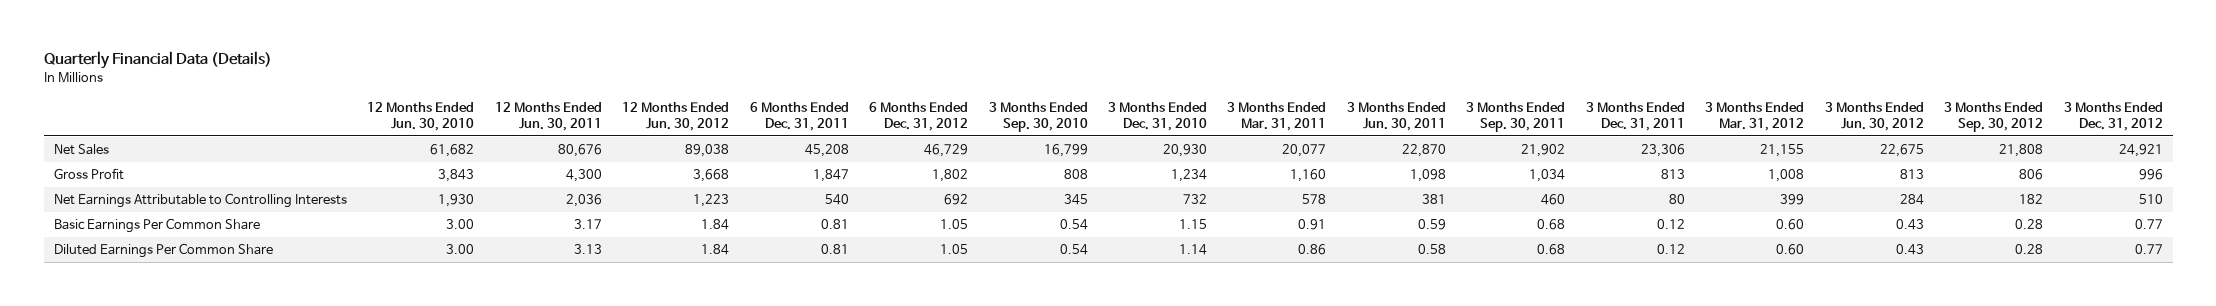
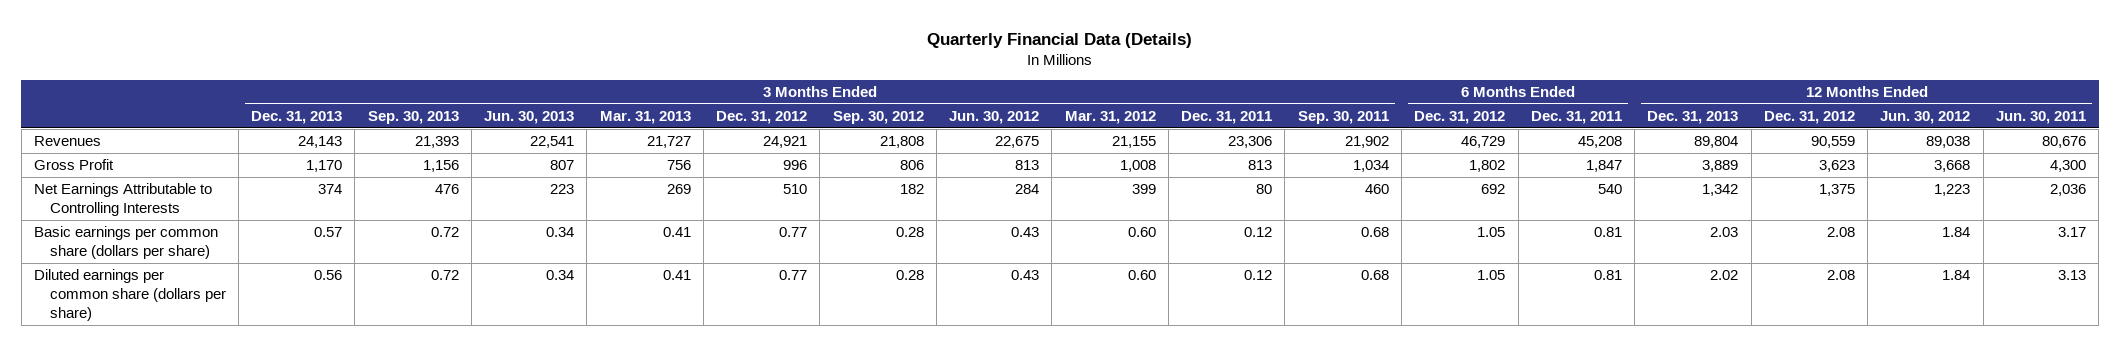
[367,101,475,131] 12 Months Ended Jun. 30, 2010 -> none
[988,101,1088,132] 3 Months Ended Sep. 30, 2010 -> none
[1107,101,1207,131] 3 Months Ended Dec. 31, 2010 -> none
[1227,101,1327,131] 3 Months Ended Mar. 31, 2011 -> none
[1346,101,1446,131] 3 Months Ended Jun. 30, 2011 -> none
none -> [251,110,343,124] Dec. 31, 2013
none -> [367,110,459,124] Sep. 30, 2013
none -> [484,110,575,124] Jun. 30, 2013
none -> [599,110,691,124] Mar. 31, 2013
none -> [1647,110,1739,124] Dec. 31, 2013
none -> [1763,110,1855,124] Dec. 31, 2012
[53,144,109,156] Net Sales -> [34,136,102,147] Revenues
[53,218,260,234] Basic Earnings Per Common Share -> [34,226,219,259] Basic earnings per common share (dollars per share)
[53,243,273,259] Diluted Earnings Per Common Share -> [34,269,226,321] Diluted earnings per common share (dollars per share)

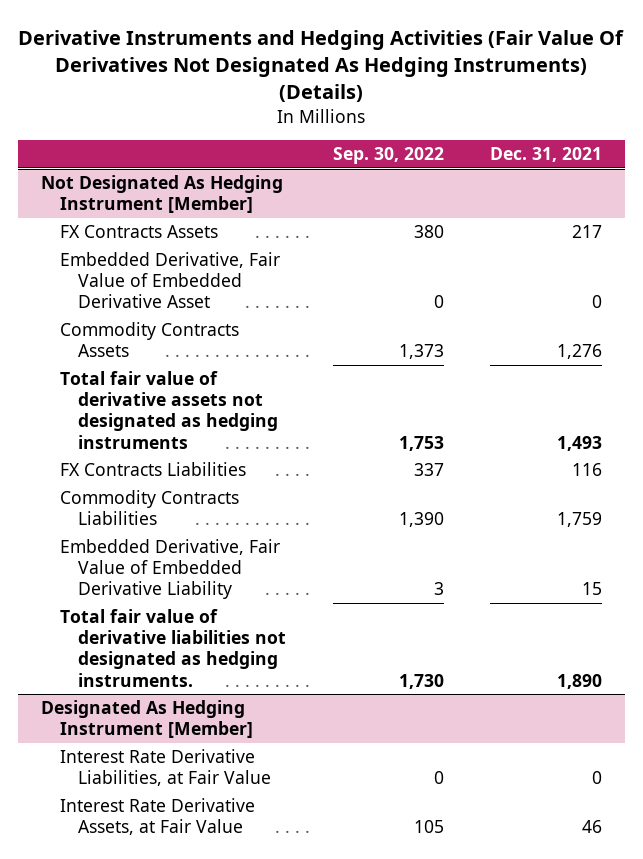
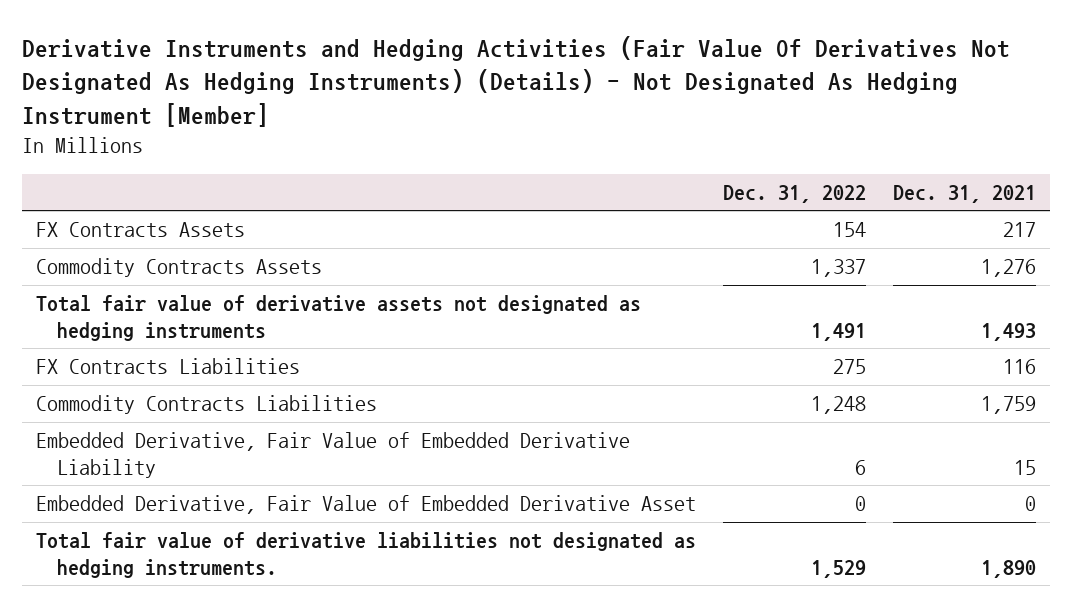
[18,29,625,103] Derivative Instruments and Hedging Activities (Fair Value Of Derivatives Not Designated As Hedging Instruments) (Details) -> [21,35,1010,127] Derivative Instruments and Hedging Activities (Fair Value Of Derivatives Not Designated As Hedging Instruments) (Details) - Not Designated As Hedging Instrument [Member]
[332,147,444,165] Sep. 30, 2022 -> none
none -> [722,184,866,203] Dec. 31, 2022
[40,175,283,214] Not Designated As Hedging Instrument [Member] -> none
[59,252,280,309] Embedded Derivative, Fair Value of Embedded Derivative Asset -> none
none -> [35,495,696,515] Embedded Derivative, Fair Value of Embedded Derivative Asset
[40,700,253,739] Designated As Hedging Instrument [Member] -> none
[59,749,272,787] Interest Rate Derivative Liabilities, at Fair Value -> none
[59,798,255,836] Interest Rate Derivative Assets, at Fair Value -> none

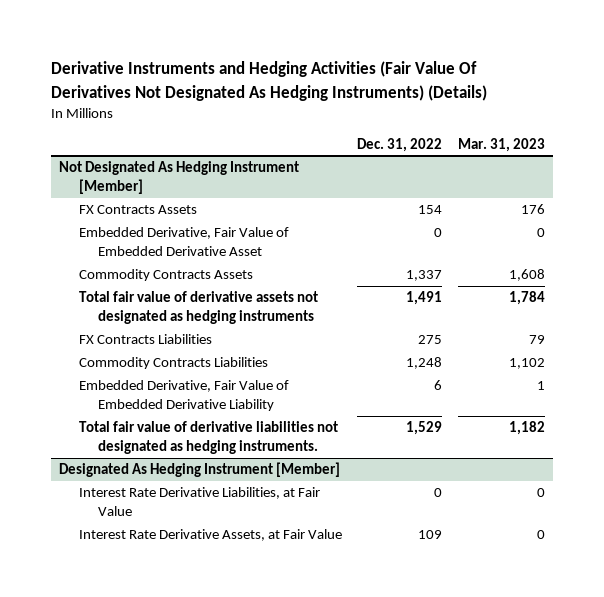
[21,35,1010,127] Derivative Instruments and Hedging Activities (Fair Value Of Derivatives Not Designated As Hedging Instruments) (Details) - Not Designated As Hedging Instrument [Member] -> [51,61,488,101] Derivative Instruments and Hedging Activities (Fair Value Of Derivatives Not Designated As Hedging Instruments) (Details)
[893,184,1037,203] Dec. 31, 2021 -> none
none -> [457,137,545,152] Mar. 31, 2023
none -> [59,161,300,194] Not Designated As Hedging Instrument [Member]
none -> [78,227,289,256] Embedded Derivative, Fair Value of Embedded Derivative Asset
[35,495,696,515] Embedded Derivative, Fair Value of Embedded Derivative Asset -> none
none -> [59,462,341,478] Designated As Hedging Instrument [Member]
none -> [78,487,320,516] Interest Rate Derivative Liabilities, at Fair Value
none -> [78,529,342,542] Interest Rate Derivative Assets, at Fair Value

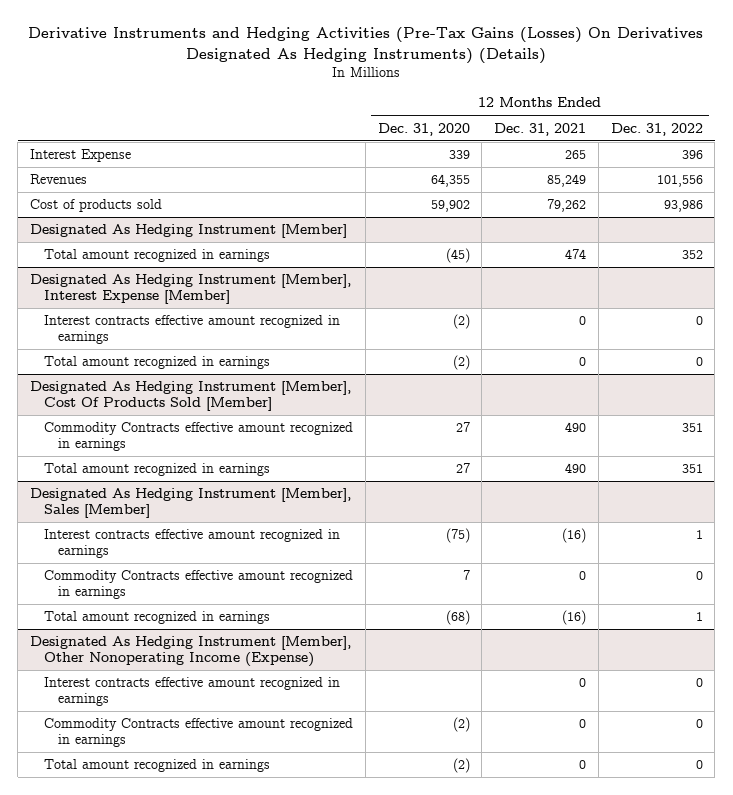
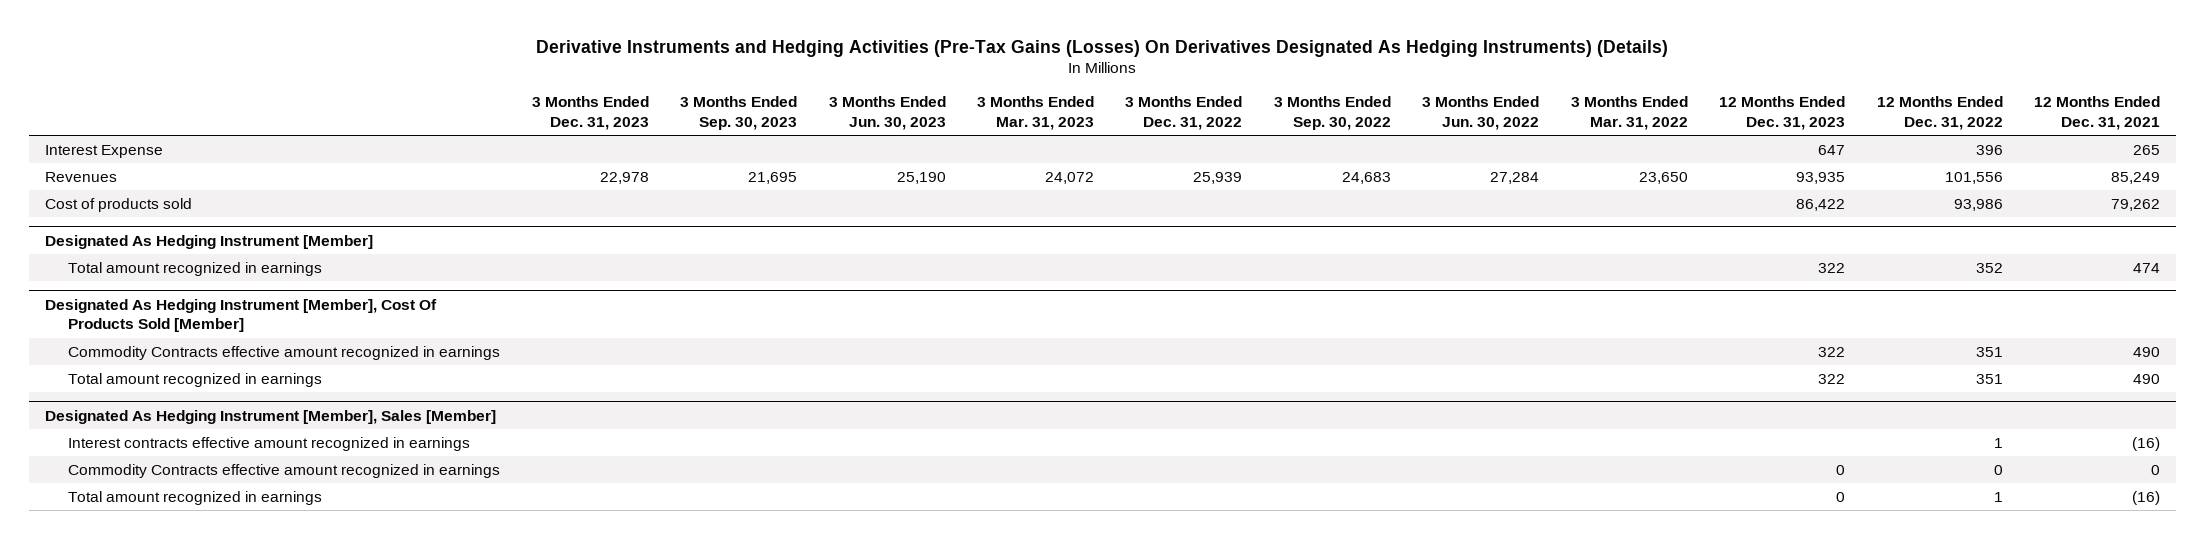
[377,122,470,136] Dec. 31, 2020 -> none
none -> [531,96,649,131] 3 Months Ended Dec. 31, 2023
none -> [680,96,798,131] 3 Months Ended Sep. 30, 2023
none -> [828,96,946,131] 3 Months Ended Jun. 30, 2023
none -> [977,96,1095,131] 3 Months Ended Mar. 31, 2023
none -> [1125,96,1243,131] 3 Months Ended Dec. 31, 2022
none -> [1273,96,1391,131] 3 Months Ended Sep. 30, 2022
none -> [1422,96,1540,131] 3 Months Ended Jun. 30, 2022
none -> [1570,96,1688,131] 3 Months Ended Mar. 31, 2022
none -> [1719,96,1846,131] 12 Months Ended Dec. 31, 2023
[29,274,351,305] Designated As Hedging Instrument [Member], Interest Expense [Member] -> none
[44,315,341,345] Interest contracts effective amount recognized in earnings -> none
[44,356,271,370] Total amount recognized in earnings -> none
[29,636,351,668] Designated As Hedging Instrument [Member], Other Nonoperating Income (Expense) -> none
[44,677,341,707] Interest contracts effective amount recognized in earnings -> none
[44,718,354,748] Commodity Contracts effective amount recognized in earnings -> none
[44,759,271,773] Total amount recognized in earnings -> none

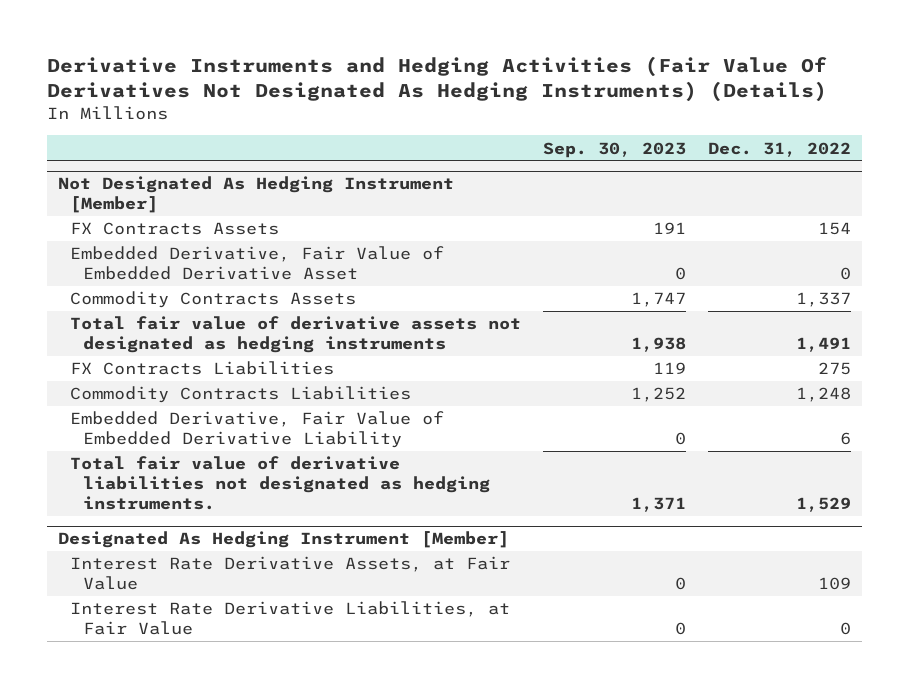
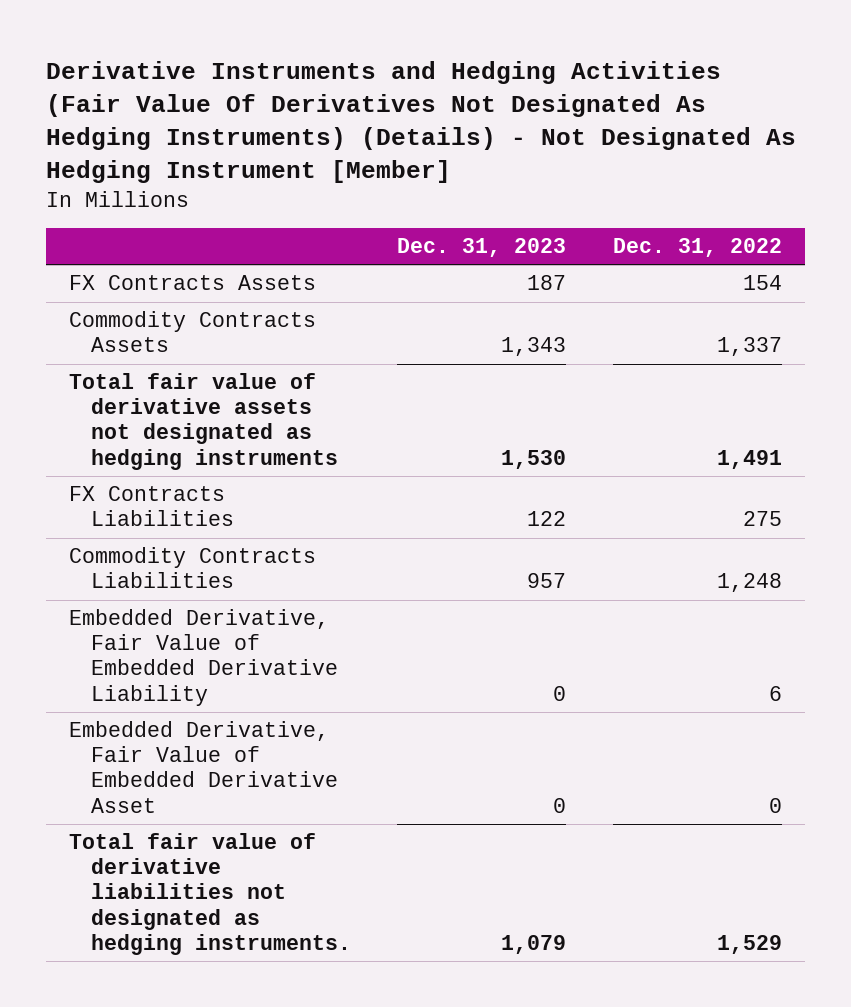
[46,56,827,103] Derivative Instruments and Hedging Activities (Fair Value Of Derivatives Not Designated As Hedging Instruments) (Details) -> [45,60,796,183] Derivative Instruments and Hedging Activities (Fair Value Of Derivatives Not Designated As Hedging Instruments) (Details) - Not Designated As Hedging Instrument [Member]
[543,141,687,158] Sep. 30, 2023 -> none
none -> [397,238,567,258] Dec. 31, 2023
[57,176,454,214] Not Designated As Hedging Instrument [Member] -> none
[70,246,445,281] Embedded Derivative, Fair Value of Embedded Derivative Asset -> none
none -> [68,721,338,813] Embedded Derivative, Fair Value of Embedded Derivative Asset
[57,531,509,549] Designated As Hedging Instrument [Member] -> none
[70,556,511,591] Interest Rate Derivative Assets, at Fair Value -> none
[70,601,511,636] Interest Rate Derivative Liabilities, at Fair Value -> none

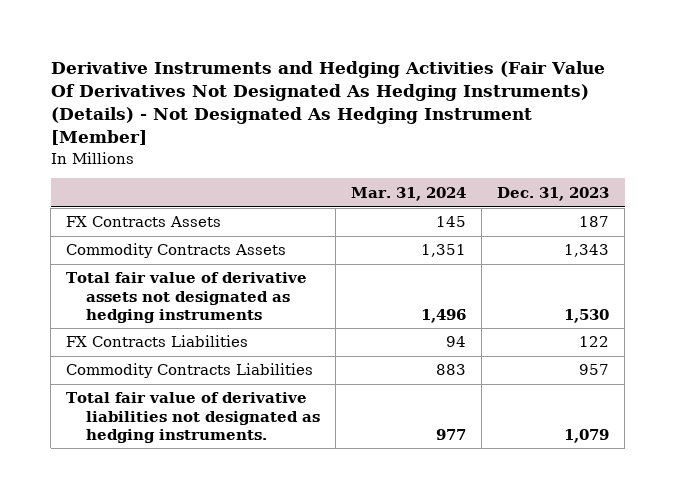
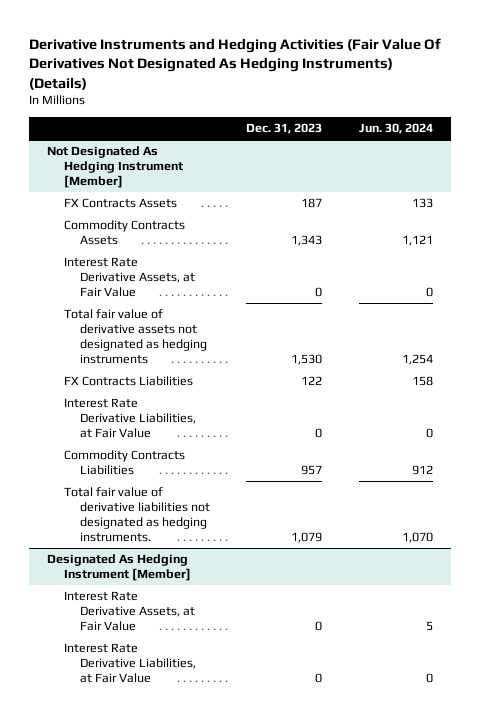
[50,60,605,146] Derivative Instruments and Hedging Activities (Fair Value Of Derivatives Not Designated As Hedging Instruments) (Details) - Not Designated As Hedging Instrument [Member] -> [29,37,442,90] Derivative Instruments and Hedging Activities (Fair Value Of Derivatives Not Designated As Hedging Instruments) (Details)
[351,186,467,201] Mar. 31, 2024 -> none
none -> [358,123,433,135] Jun. 30, 2024
none -> [47,146,183,188] Not Designated As Hedging Instrument [Member]
none -> [63,257,195,297] Interest Rate Derivative Assets, at Fair Value
none -> [63,398,196,438] Interest Rate Derivative Liabilities, at Fair Value
none -> [47,554,191,581] Designated As Hedging Instrument [Member]
none -> [63,591,195,631] Interest Rate Derivative Assets, at Fair Value
none -> [63,643,196,683] Interest Rate Derivative Liabilities, at Fair Value

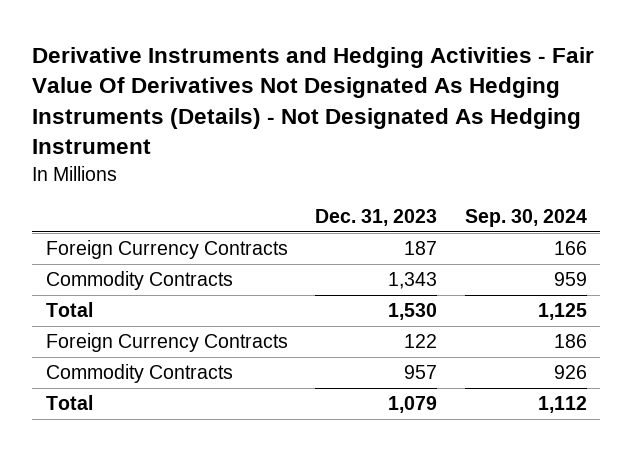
[29,37,442,90] Derivative Instruments and Hedging Activities (Fair Value Of Derivatives Not Designated As Hedging Instruments) (Details) -> [32,46,595,155] Derivative Instruments and Hedging Activities - Fair Value Of Derivatives Not Designated As Hedging Instruments (Details) - Not Designated As Hedging Instrument
[358,123,433,135] Jun. 30, 2024 -> none
none -> [464,208,587,227] Sep. 30, 2024
[47,146,183,188] Not Designated As Hedging Instrument [Member] -> none
[63,257,195,297] Interest Rate Derivative Assets, at Fair Value -> none
[63,398,196,438] Interest Rate Derivative Liabilities, at Fair Value -> none
[47,554,191,581] Designated As Hedging Instrument [Member] -> none
[63,591,195,631] Interest Rate Derivative Assets, at Fair Value -> none
[63,643,196,683] Interest Rate Derivative Liabilities, at Fair Value -> none
[63,198,177,209] FX Contracts Assets -> [45,240,288,260] Foreign Currency Contracts
[63,220,185,245] Commodity Contracts Assets -> [45,271,233,291] Commodity Contracts
[63,309,207,364] Total fair value of derivative assets not designated as hedging instruments -> [45,302,93,318] Total
[63,376,193,387] FX Contracts Liabilities -> [45,333,288,353] Foreign Currency Contracts
[63,450,185,475] Commodity Contracts Liabilities -> [45,364,233,384] Commodity Contracts
[63,487,210,542] Total fair value of derivative liabilities not designated as hedging instruments. -> [45,395,93,411] Total

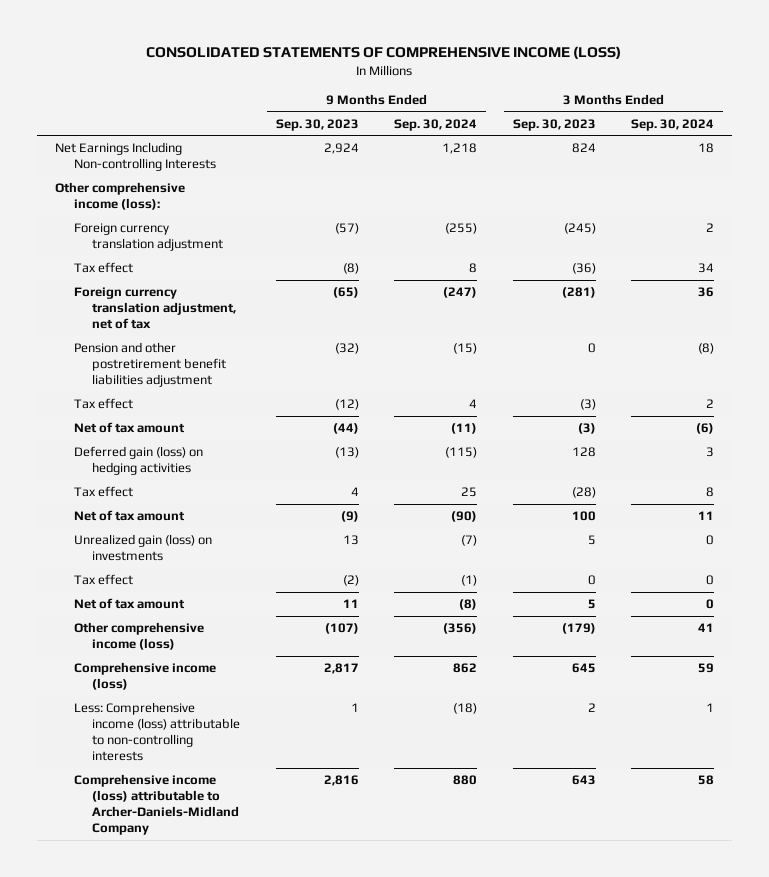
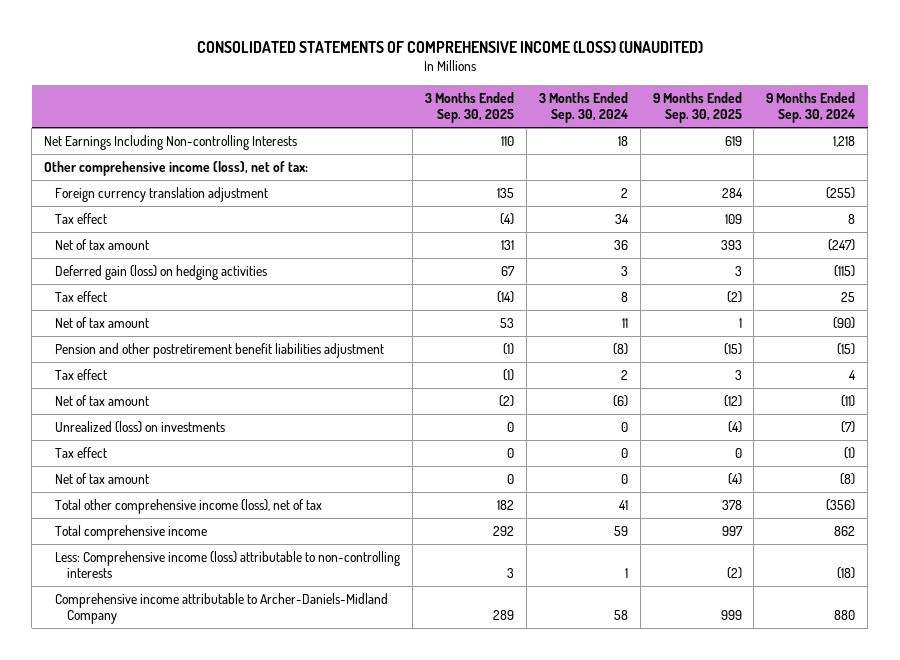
[146,46,622,60] CONSOLIDATED STATEMENTS OF COMPREHENSIVE INCOME (LOSS) -> [196,41,703,54] CONSOLIDATED STATEMENTS OF COMPREHENSIVE INCOME (LOSS) (UNAUDITED)
[275,118,359,131] Sep. 30, 2023 -> none
[512,118,596,131] Sep. 30, 2023 -> none
none -> [425,92,515,124] 3 Months Ended Sep. 30, 2025
none -> [652,92,742,124] 9 Months Ended Sep. 30, 2025
[54,182,185,211] Other comprehensive income (loss): -> [44,161,309,177] Other comprehensive income (loss), net of tax:
[73,287,237,330] Foreign currency translation adjustment, net of tax -> [55,239,150,251] Net of tax amount
[73,342,227,388] Pension and other postretirement benefit liabilities adjustment -> [55,343,385,359] Pension and other postretirement benefit liabilities adjustment
[73,398,133,410] Tax effect -> [55,369,108,381] Tax effect
[73,422,185,434] Net of tax amount -> [55,395,150,407] Net of tax amount
[73,534,212,562] Unrealized gain (loss) on investments -> [55,421,226,434] Unrealized (loss) on investments
[73,622,204,651] Other comprehensive income (loss) -> [55,499,323,515] Total other comprehensive income (loss), net of tax
[73,662,216,691] Comprehensive income (loss) -> [55,525,208,541] Total comprehensive income
[73,774,240,836] Comprehensive income (loss) attributable to Archer-Daniels-Midland Company -> [55,593,389,625] Comprehensive income attributable to Archer-Daniels-Midland Company

